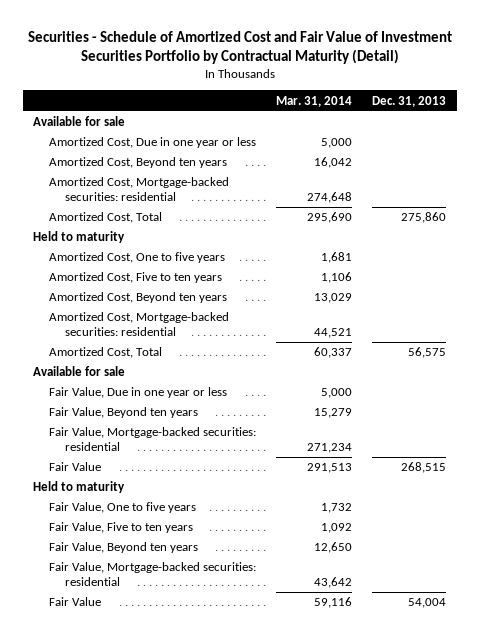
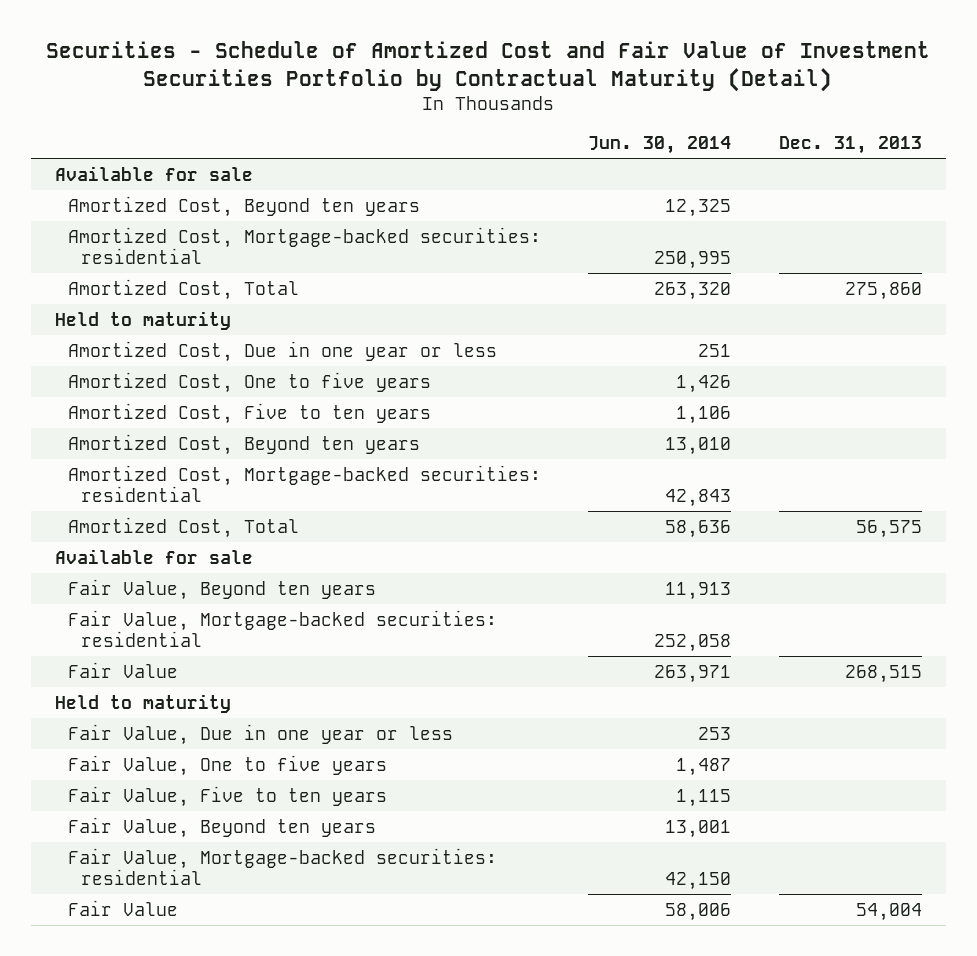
[276,95,353,107] Mar. 31, 2014 -> none
none -> [588,135,732,154] Jun. 30, 2014
[48,137,256,149] Amortized Cost, Due in one year or less -> [67,340,497,362] Amortized Cost, Due in one year or less
[48,387,227,399] Fair Value, Due in one year or less -> [67,723,453,745] Fair Value, Due in one year or less

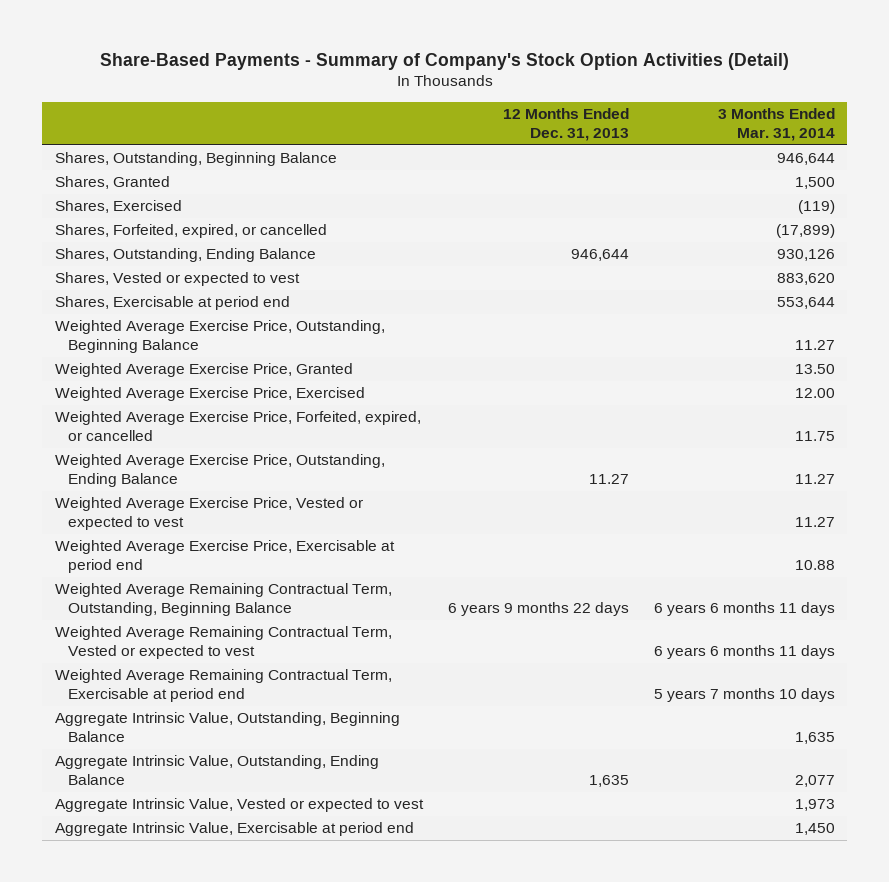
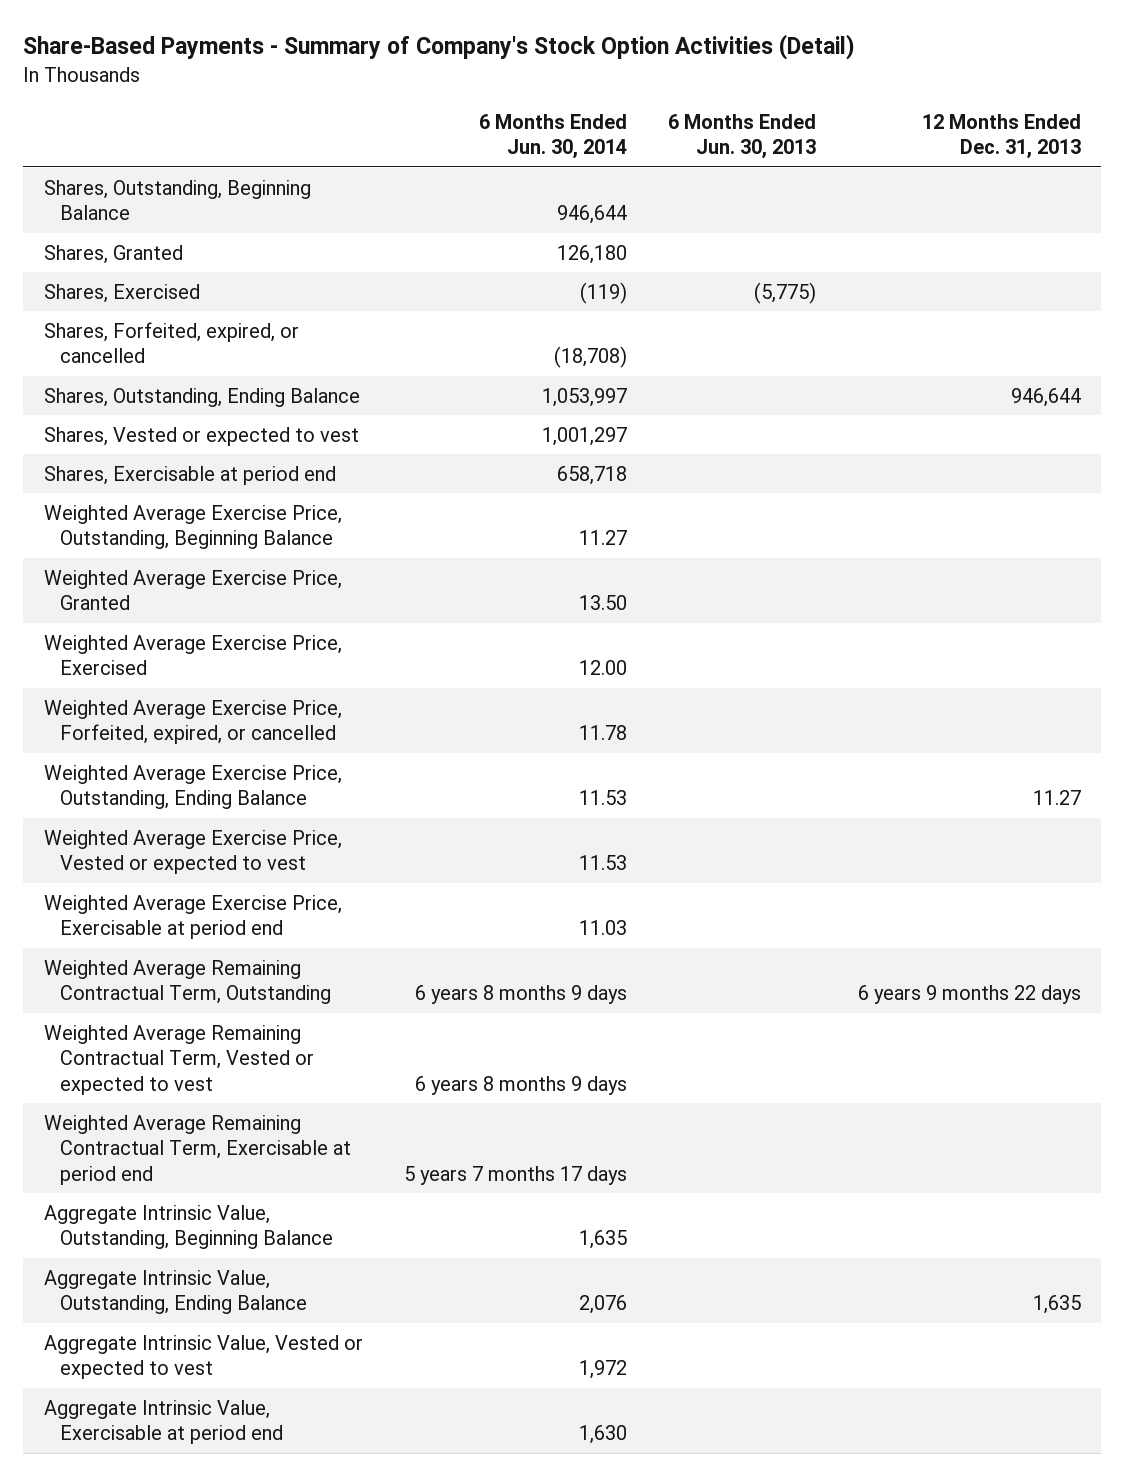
[717,107,835,142] 3 Months Ended Mar. 31, 2014 -> none
none -> [479,113,628,160] 6 Months Ended Jun. 30, 2014
none -> [668,113,817,160] 6 Months Ended Jun. 30, 2013
[54,583,392,617] Weighted Average Remaining Contractual Term, Outstanding, Beginning Balance -> [43,959,331,1005] Weighted Average Remaining Contractual Term, Outstanding

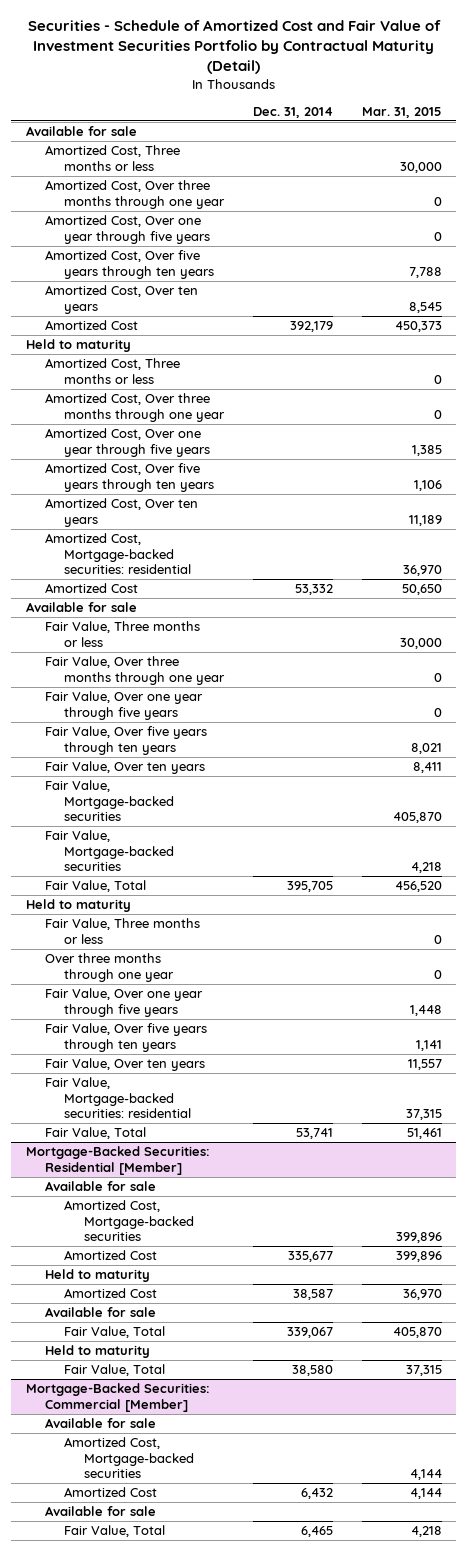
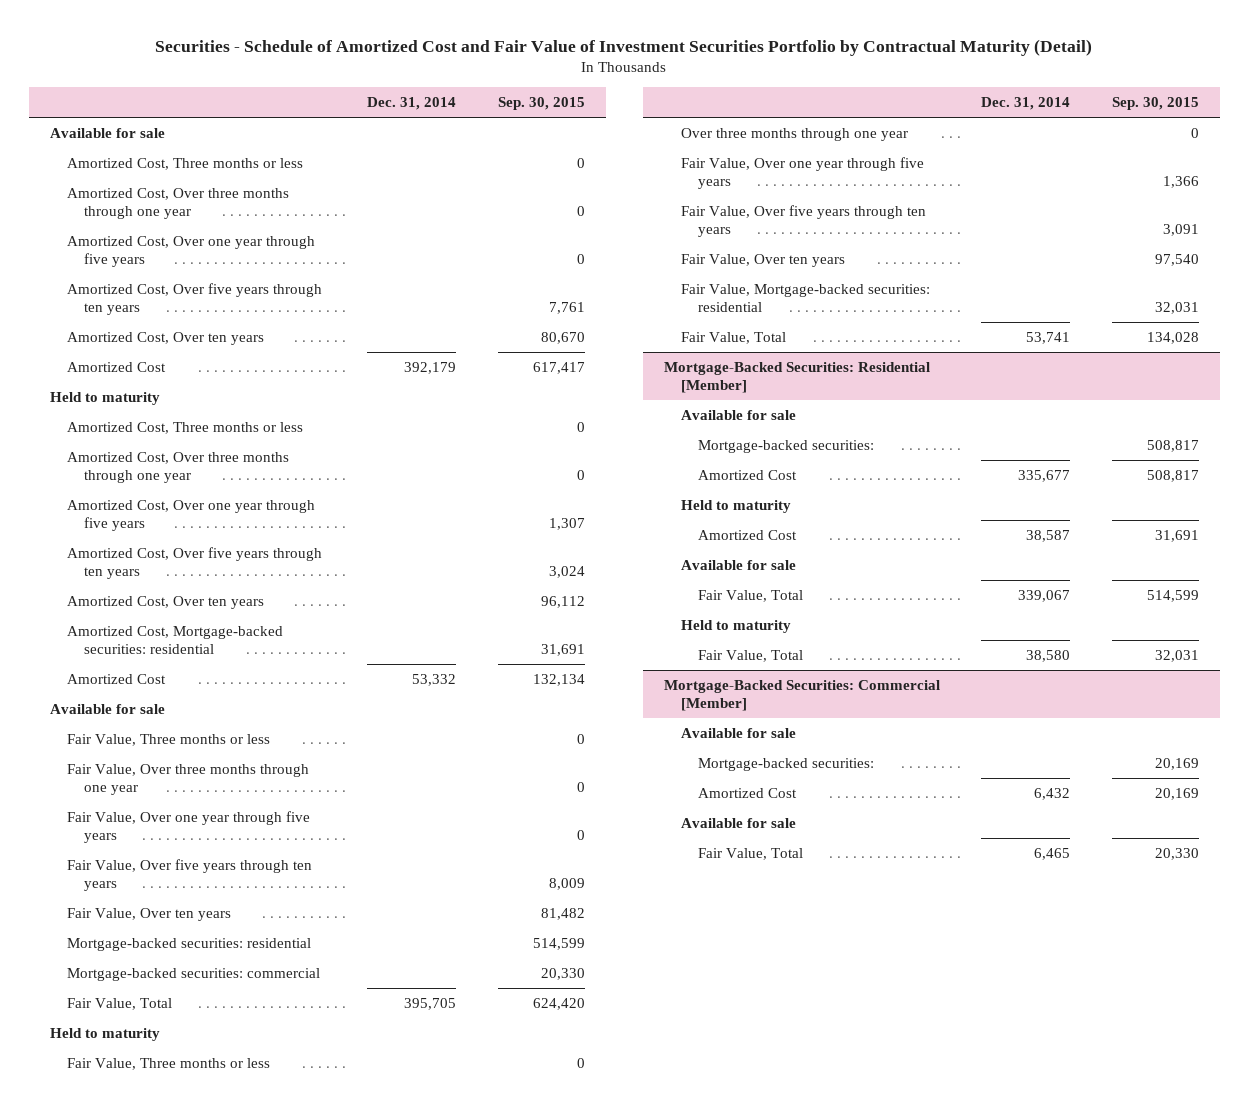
[361,106,442,118] Mar. 31, 2015 -> none
none -> [497,97,585,111] Sep. 30, 2015
[45,780,175,822] Fair Value, Mortgage-backed securities -> [66,937,311,951] Mortgage-backed securities: residential
[45,830,175,872] Fair Value, Mortgage-backed securities -> [66,967,320,981] Mortgage-backed securities: commercial
[64,1200,194,1242] Amortized Cost, Mortgage-backed securities -> [698,439,875,453] Mortgage-backed securities:
[64,1437,194,1479] Amortized Cost, Mortgage-backed securities -> [698,757,875,771] Mortgage-backed securities:

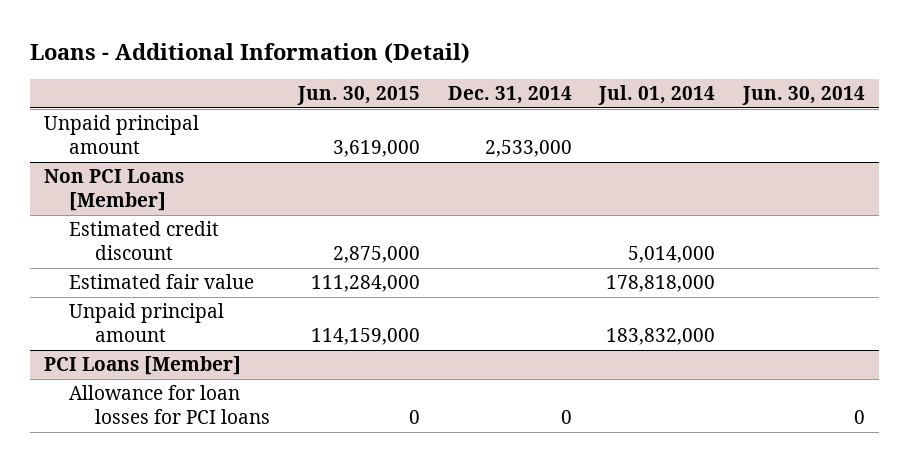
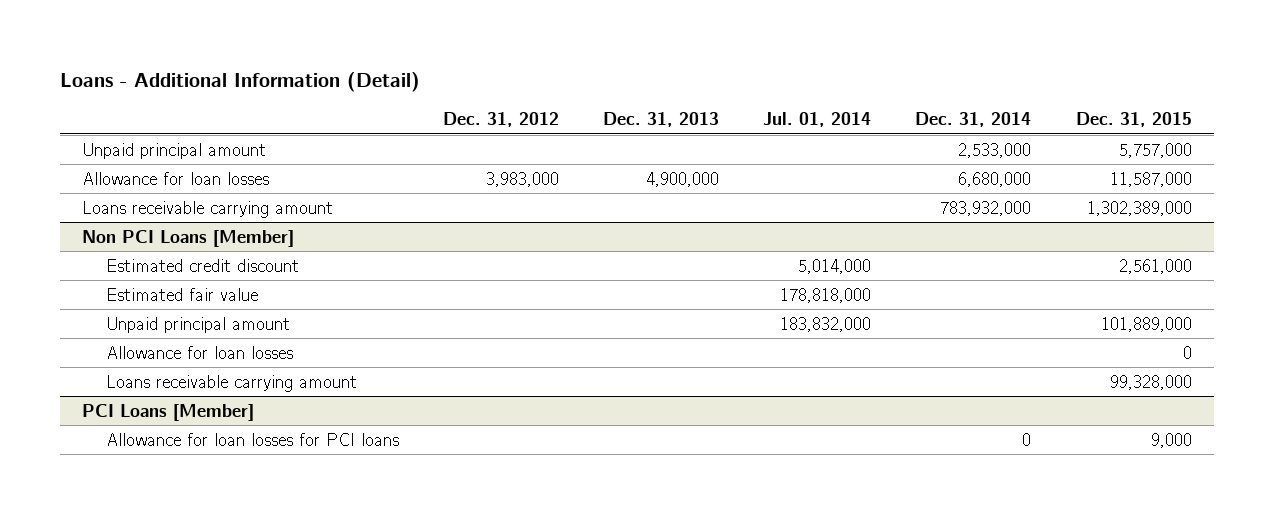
[296,86,420,106] Jun. 30, 2015 -> none
[742,86,866,106] Jun. 30, 2014 -> none
none -> [442,112,559,128] Dec. 31, 2012
none -> [602,112,719,128] Dec. 31, 2013
none -> [1075,112,1192,128] Dec. 31, 2015
none -> [82,171,270,185] Allowance for loan losses
none -> [82,200,334,218] Loans receivable carrying amount
none -> [105,345,293,359] Allowance for loan losses
none -> [105,374,357,392] Loans receivable carrying amount

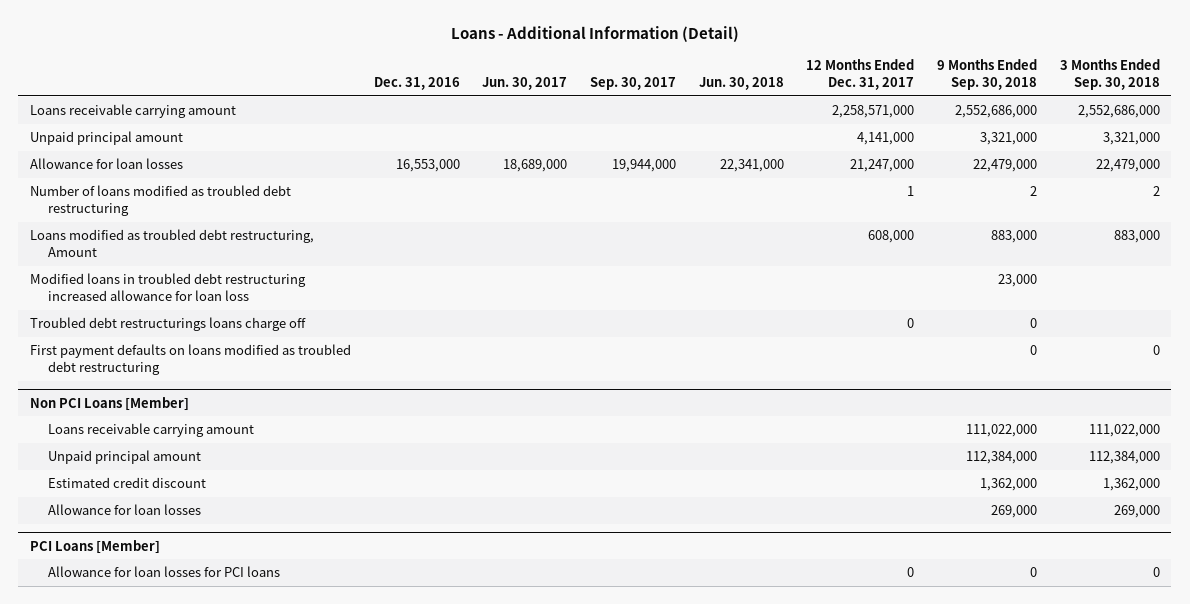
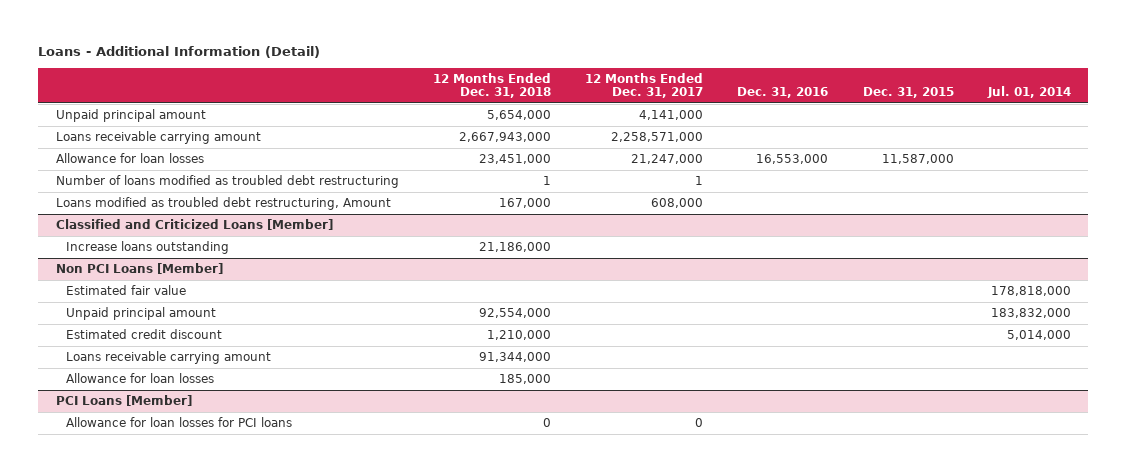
[482,77,568,91] Jun. 30, 2017 -> none
[590,77,677,91] Sep. 30, 2017 -> none
[698,77,784,91] Jun. 30, 2018 -> none
[937,59,1038,91] 9 Months Ended Sep. 30, 2018 -> none
[1059,59,1160,91] 3 Months Ended Sep. 30, 2018 -> none
none -> [432,72,551,99] 12 Months Ended Dec. 31, 2018
none -> [862,87,954,99] Dec. 31, 2015
none -> [986,86,1071,99] Jul. 01, 2014
[29,104,236,119] Loans receivable carrying amount -> [55,130,261,144] Loans receivable carrying amount
[29,273,306,302] Modified loans in troubled debt restructuring increased allowance for loan loss -> none
[29,317,306,332] Troubled debt restructurings loans charge off -> none
[29,344,351,376] First payment defaults on loans modified as troubled debt restructuring -> none
none -> [55,218,333,230] Classified and Criticized Loans [Member]
none -> [65,240,229,254] Increase loans outstanding
none -> [65,284,186,295] Estimated fair value
[47,423,254,438] Loans receivable carrying amount -> [65,350,271,364] Loans receivable carrying amount

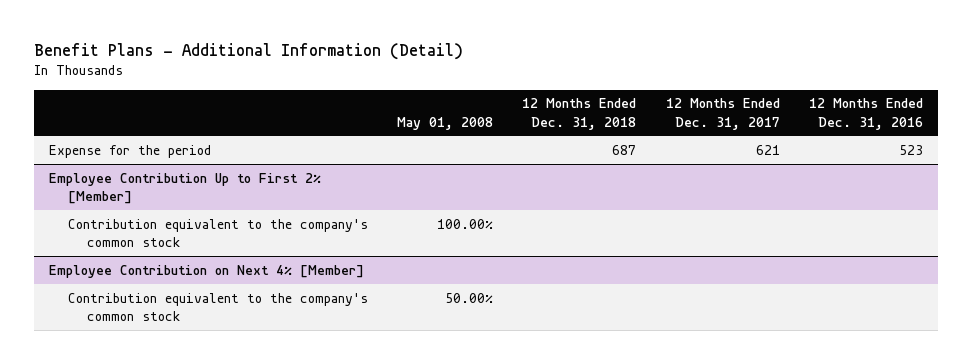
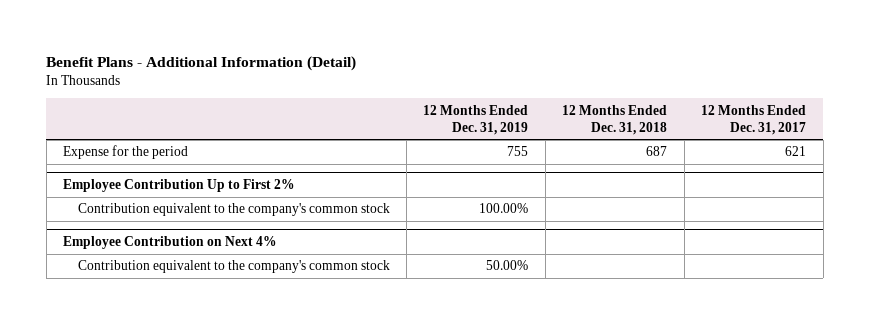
[397,116,494,130] May 01, 2008 -> none
[808,98,923,130] 12 Months Ended Dec. 31, 2016 -> none
none -> [423,104,529,135] 12 Months Ended Dec. 31, 2019
[48,172,321,204] Employee Contribution Up to First 2% [Member] -> [63,178,296,192] Employee Contribution Up to First 2%
[48,264,364,278] Employee Contribution on Next 4% [Member] -> [63,235,278,249] Employee Contribution on Next 4%

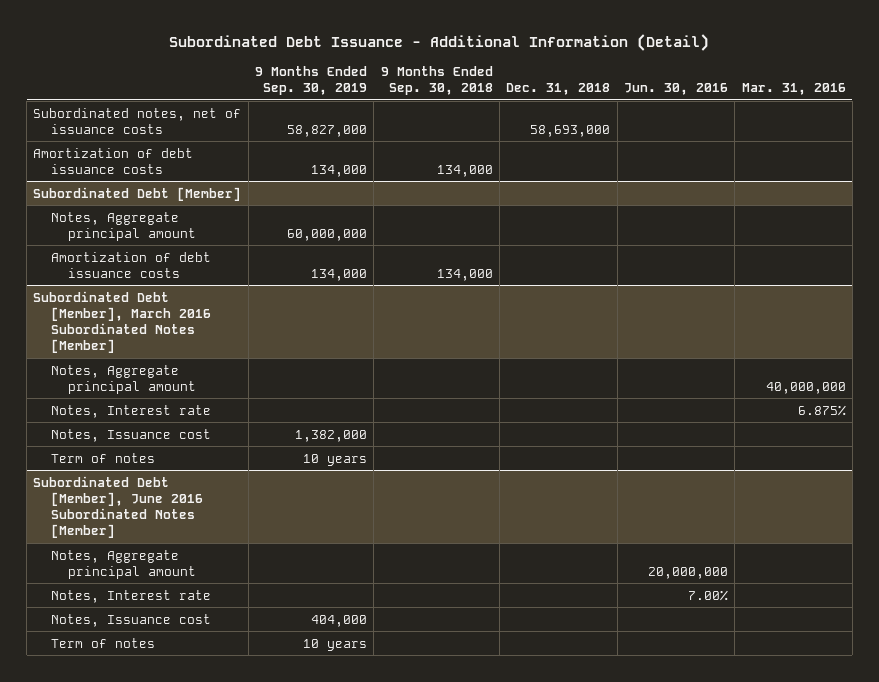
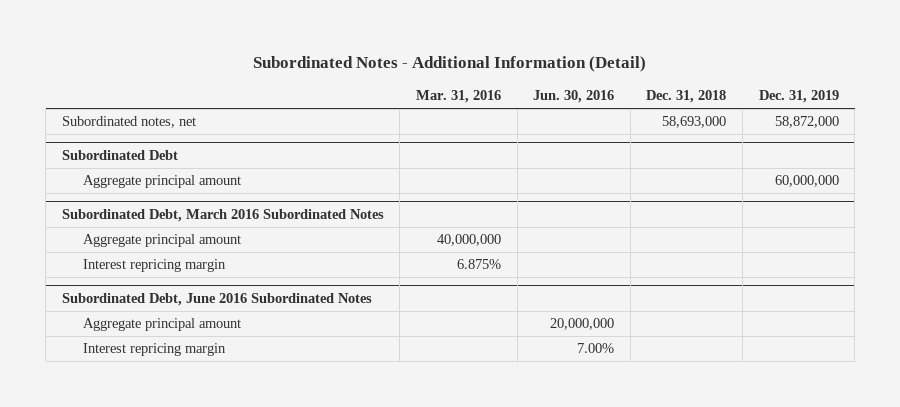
[169,33,710,51] Subordinated Debt Issuance - Additional Information (Detail) -> [253,56,647,73] Subordinated Notes - Additional Information (Detail)
[255,65,368,96] 9 Months Ended Sep. 30, 2019 -> none
[380,65,493,96] 9 Months Ended Sep. 30, 2018 -> none
none -> [758,90,839,104] Dec. 31, 2019
[33,147,194,174] Amortization of debt issuance costs -> none
[50,251,211,278] Amortization of debt issuance costs -> none
[50,428,211,442] Notes, Issuance cost -> none
[50,452,155,463] Term of notes -> none
[50,613,211,627] Notes, Issuance cost -> none
[50,637,155,648] Term of notes -> none
[33,107,242,134] Subordinated notes, net of issuance costs -> [61,116,196,129] Subordinated notes, net
[33,186,242,201] Subordinated Debt [Member] -> [61,149,178,160] Subordinated Debt
[50,211,197,241] Notes, Aggregate principal amount -> [83,175,242,189] Aggregate principal amount
[33,290,211,354] Subordinated Debt [Member], March 2016 Subordinated Notes [Member] -> [61,208,384,222] Subordinated Debt, March 2016 Subordinated Notes
[50,364,197,394] Notes, Aggregate principal amount -> [83,234,242,248] Aggregate principal amount
[50,404,211,418] Notes, Interest rate -> [83,259,227,273] Interest repricing margin
[33,475,203,539] Subordinated Debt [Member], June 2016 Subordinated Notes [Member] -> [61,292,372,306] Subordinated Debt, June 2016 Subordinated Notes
[50,549,197,579] Notes, Aggregate principal amount -> [83,318,242,332] Aggregate principal amount
[50,589,211,603] Notes, Interest rate -> [83,343,227,357] Interest repricing margin

